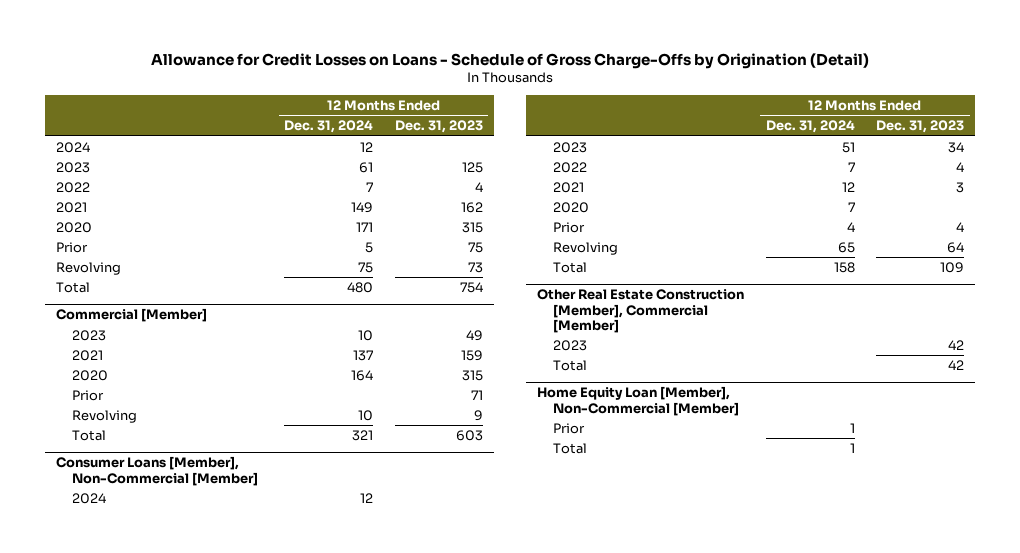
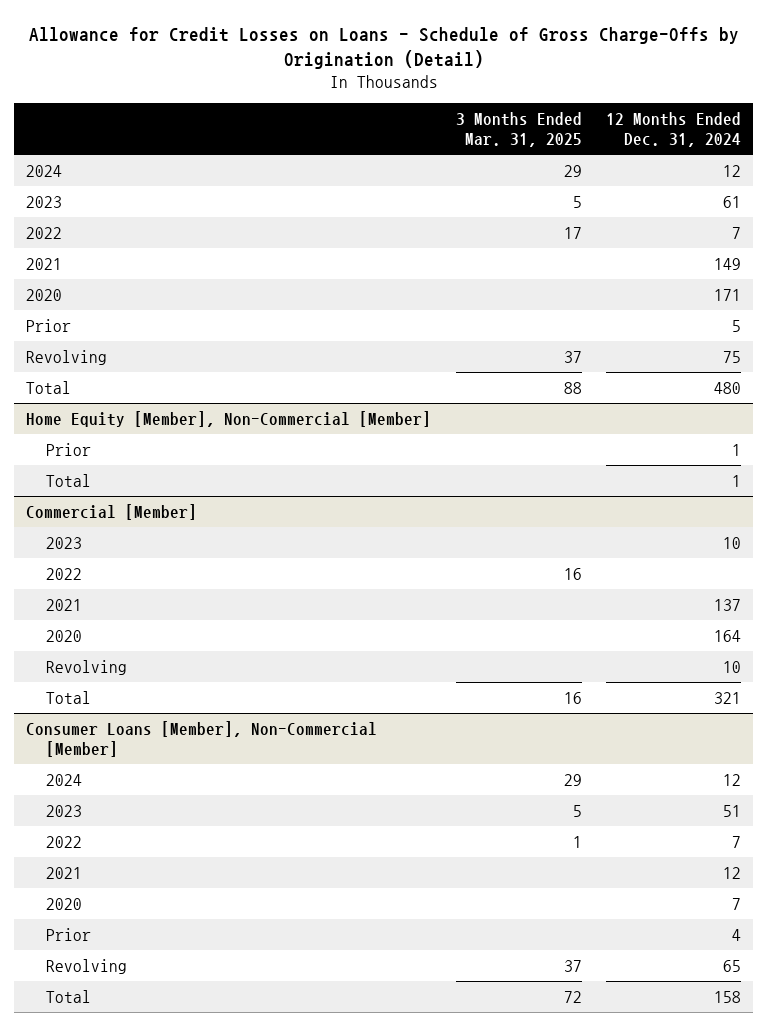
[395,120,484,134] Dec. 31, 2023 -> none
none -> [455,112,582,148] 3 Months Ended Mar. 31, 2025
none -> [26,410,432,427] Home Equity [Member], Non-Commercial [Member]
none -> [46,442,92,456] Prior
none -> [46,473,92,487] Total
none -> [46,567,83,580] 2022
[71,389,104,401] Prior -> none
[537,289,745,333] Other Real Estate Construction [Member], Commercial [Member] -> none
[553,339,588,351] 2023 -> none
[553,359,588,371] Total -> none
[537,386,740,416] Home Equity Loan [Member], Non-Commercial [Member] -> none
[553,422,586,434] Prior -> none
[553,442,588,454] Total -> none

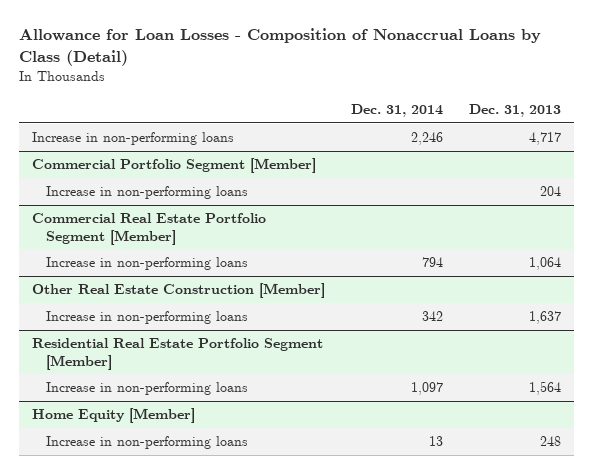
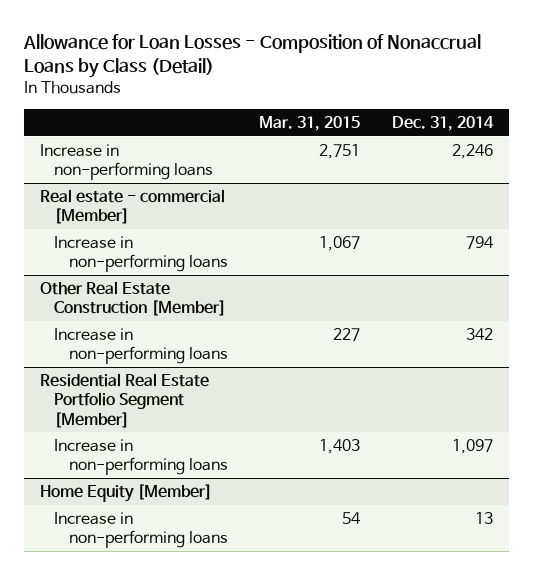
[468,103,561,117] Dec. 31, 2013 -> none
none -> [259,115,361,131] Mar. 31, 2015
[31,158,316,174] Commercial Portfolio Segment [Member] -> none
[46,186,249,200] Increase in non-performing loans -> none
[31,213,266,245] Commercial Real Estate Portfolio Segment [Member] -> [39,189,225,225] Real estate - commercial [Member]

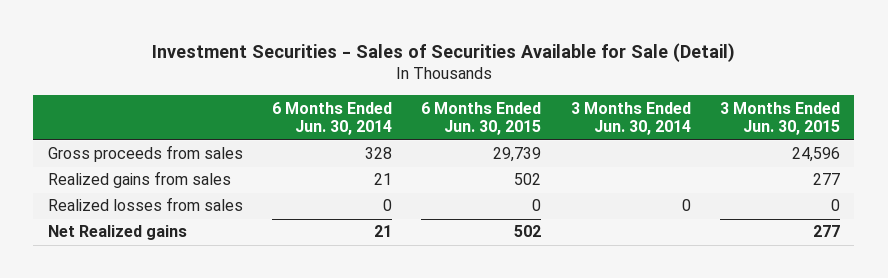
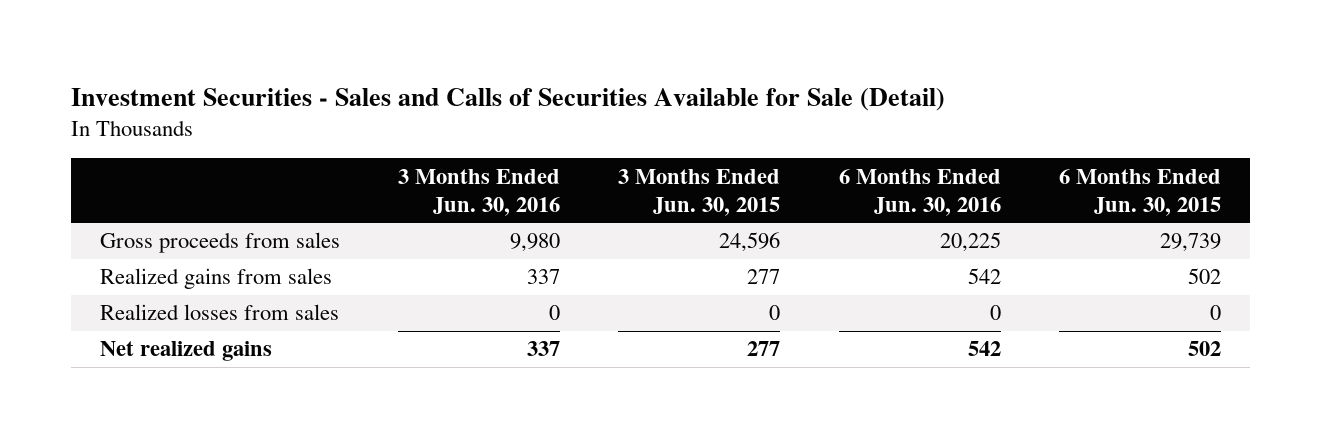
[151,43,735,63] Investment Securities - Sales of Securities Available for Sale (Detail) -> [70,87,945,111] Investment Securities - Sales and Calls of Securities Available for Sale (Detail)
[272,101,393,136] 6 Months Ended Jun. 30, 2014 -> none
[570,101,691,136] 3 Months Ended Jun. 30, 2014 -> none
none -> [398,168,561,216] 3 Months Ended Jun. 30, 2016
none -> [838,168,1001,216] 6 Months Ended Jun. 30, 2016
[48,225,188,241] Net Realized gains -> [99,341,272,362] Net realized gains

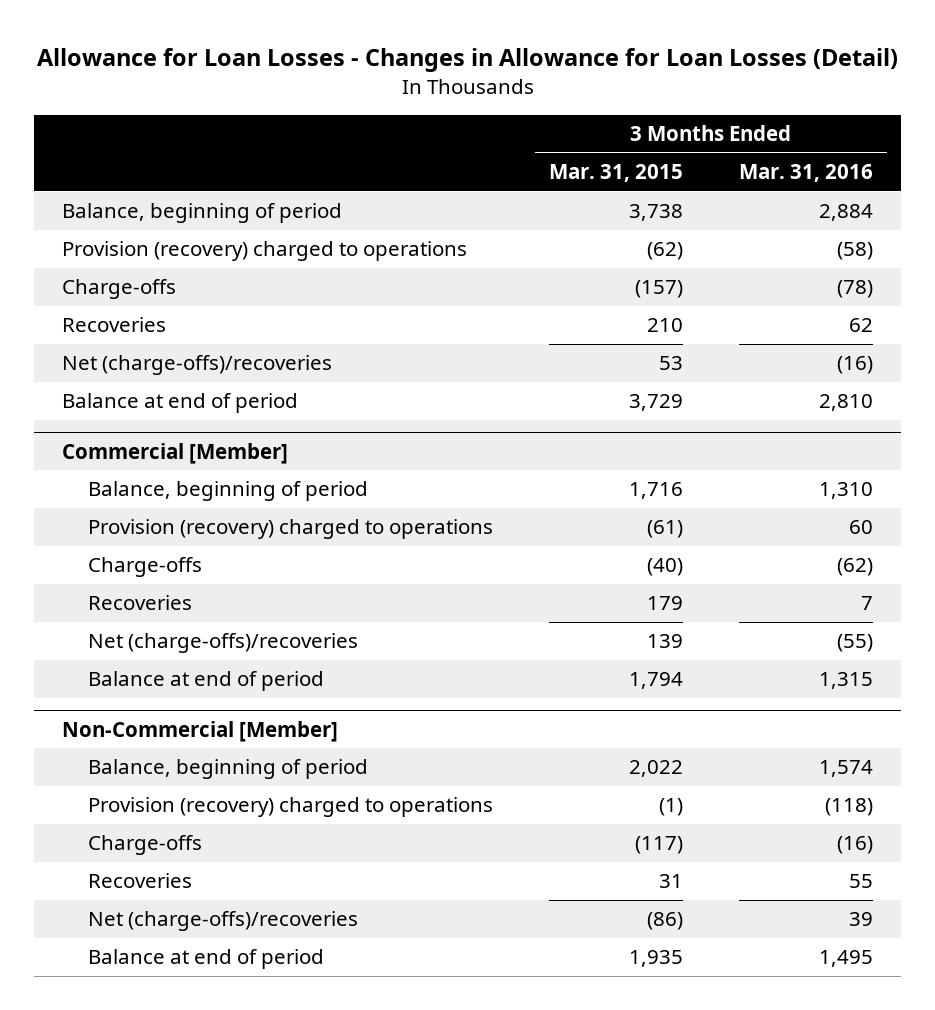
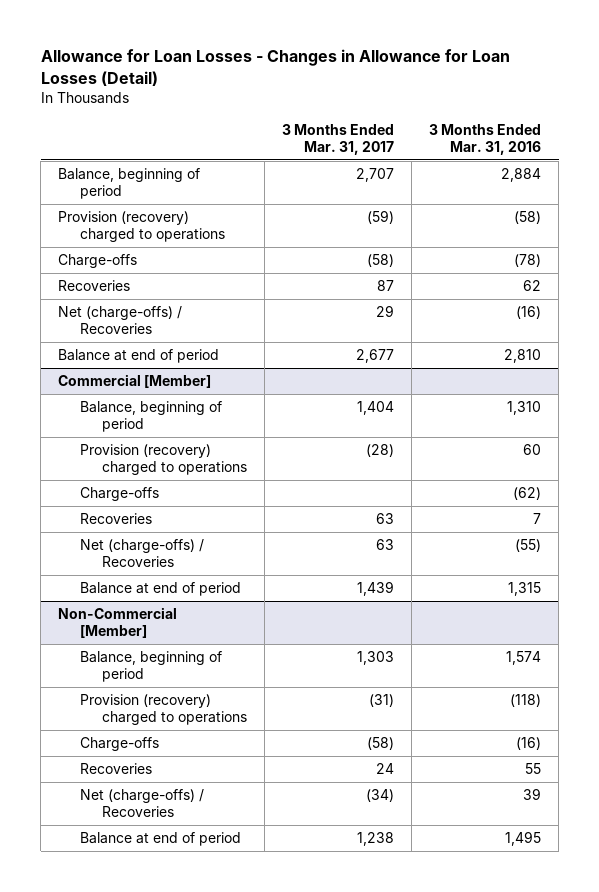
[549,164,684,183] Mar. 31, 2015 -> none
none -> [281,123,394,155] 3 Months Ended Mar. 31, 2017
[62,355,333,376] Net (charge-offs)/recoveries -> [58,306,183,335] Net (charge-offs) / Recoveries
[88,633,359,654] Net (charge-offs)/recoveries -> [80,539,205,568] Net (charge-offs) / Recoveries
[88,911,359,932] Net (charge-offs)/recoveries -> [80,789,205,818] Net (charge-offs) / Recoveries

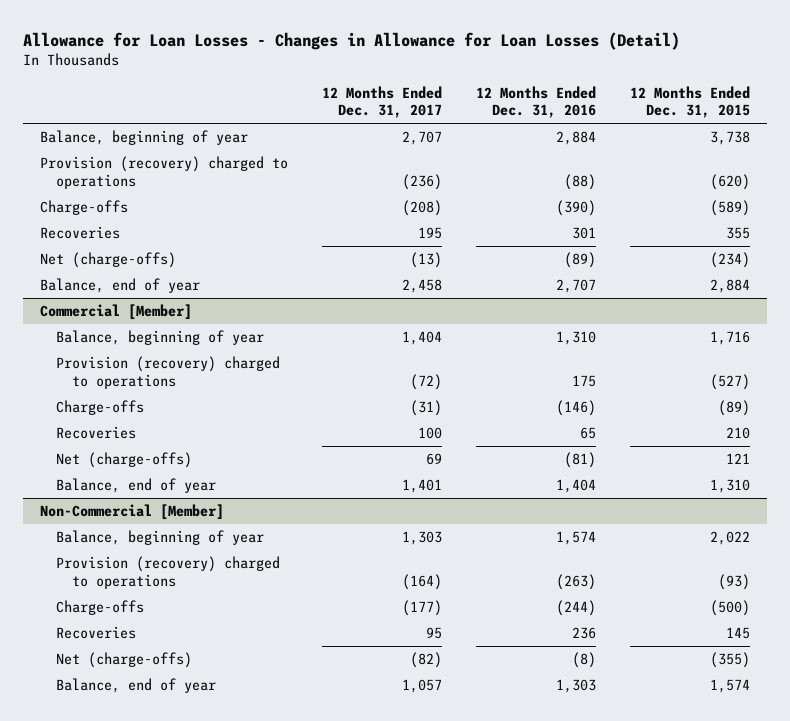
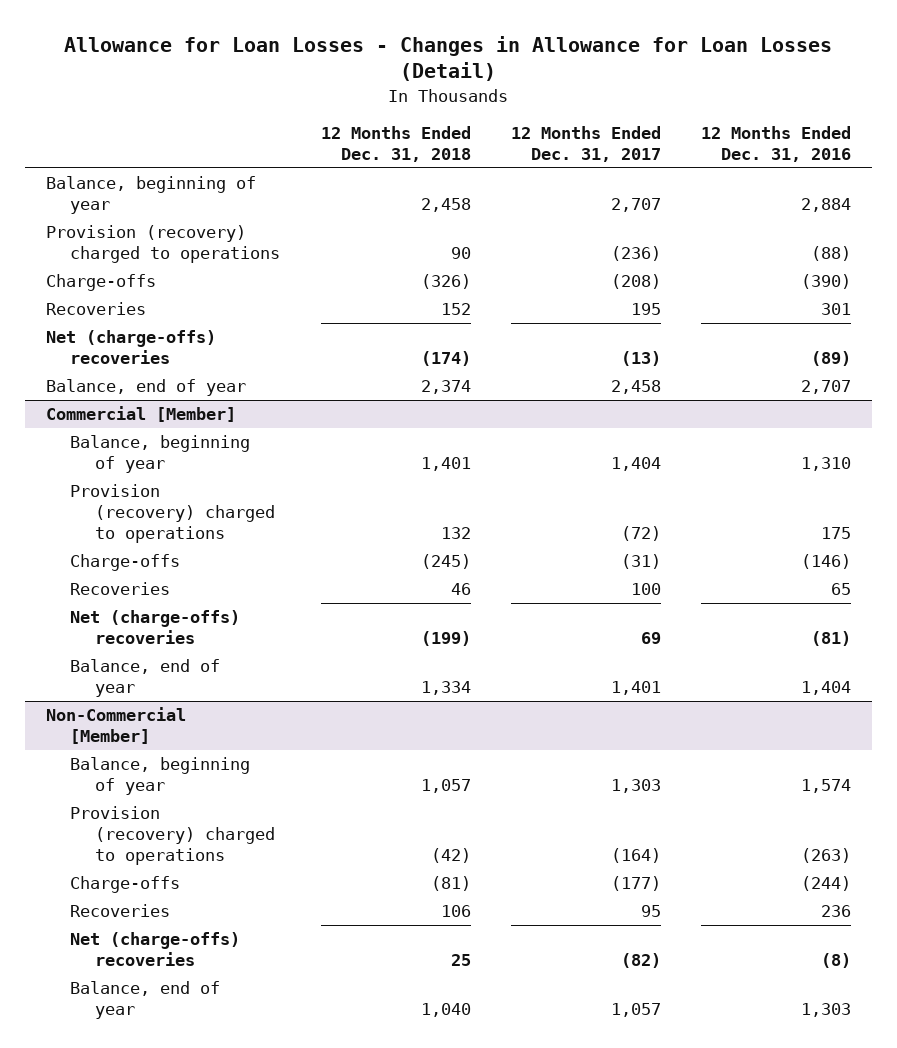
[629,85,750,119] 12 Months Ended Dec. 31, 2015 -> none
none -> [320,125,471,162] 12 Months Ended Dec. 31, 2018
[39,252,176,269] Net (charge-offs) -> [45,330,216,365] Net (charge-offs) recoveries
[55,452,192,469] Net (charge-offs) -> [70,610,241,645] Net (charge-offs) recoveries
[55,652,192,669] Net (charge-offs) -> [70,932,241,967] Net (charge-offs) recoveries

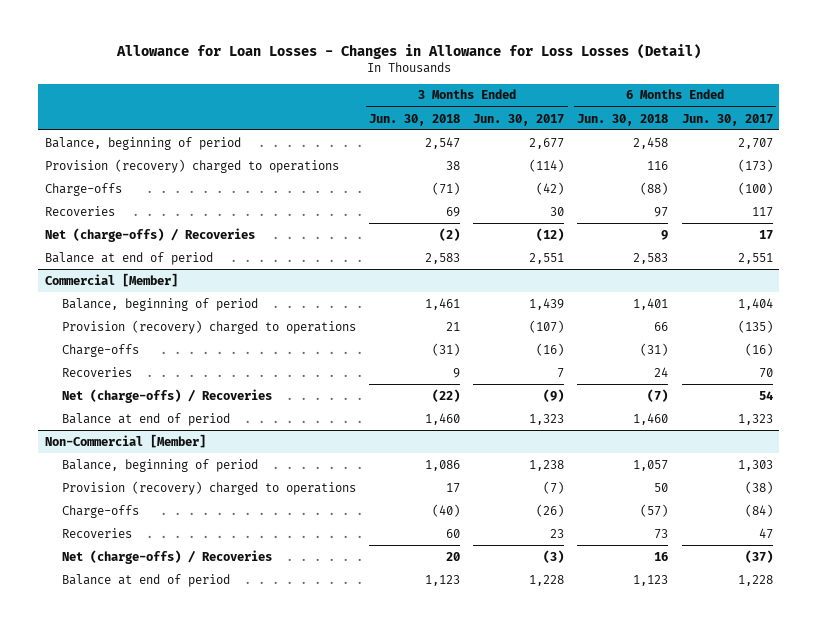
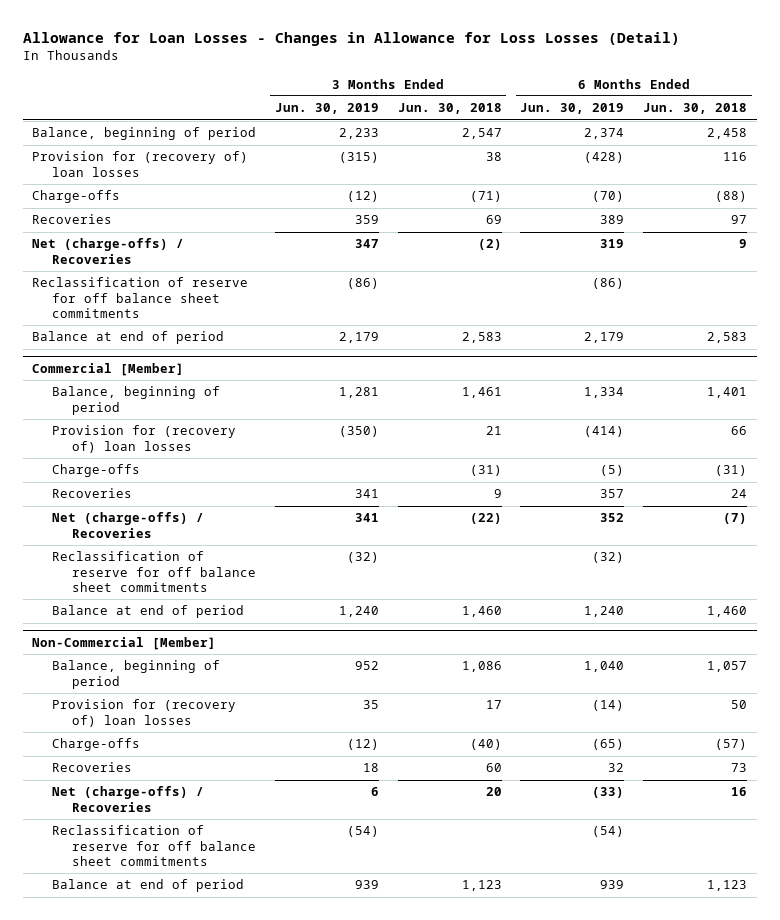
[473,113,565,126] Jun. 30, 2017 -> none
[681,113,773,126] Jun. 30, 2017 -> none
none -> [275,103,380,115] Jun. 30, 2019
none -> [520,103,625,115] Jun. 30, 2019
[44,158,339,173] Provision (recovery) charged to operations -> [32,151,249,177] Provision for (recovery of) loan losses
none -> [32,277,249,318] Reclassification of reserve for off balance sheet commitments
[62,319,357,334] Provision (recovery) charged to operations -> [52,425,237,453] Provision for (recovery of) loan losses
none -> [52,551,257,592] Reclassification of reserve for off balance sheet commitments
[62,480,357,495] Provision (recovery) charged to operations -> [52,699,237,727] Provision for (recovery of) loan losses
none -> [52,825,257,866] Reclassification of reserve for off balance sheet commitments

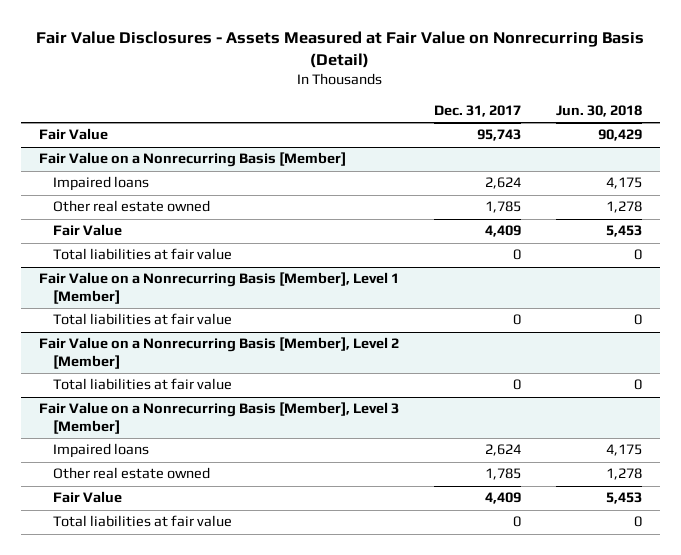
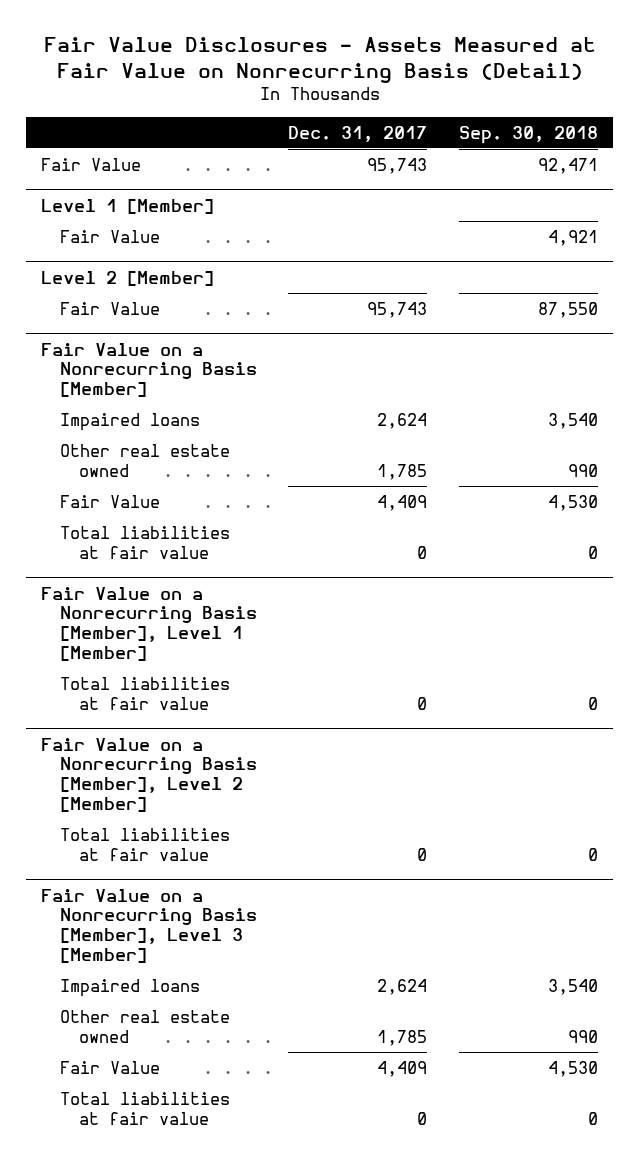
[555,105,642,118] Jun. 30, 2018 -> none
none -> [458,125,598,144] Sep. 30, 2018
none -> [41,198,215,214] Level 1 [Member]
none -> [60,229,161,243] Fair Value
none -> [41,270,215,286] Level 2 [Member]
none -> [60,301,161,315] Fair Value

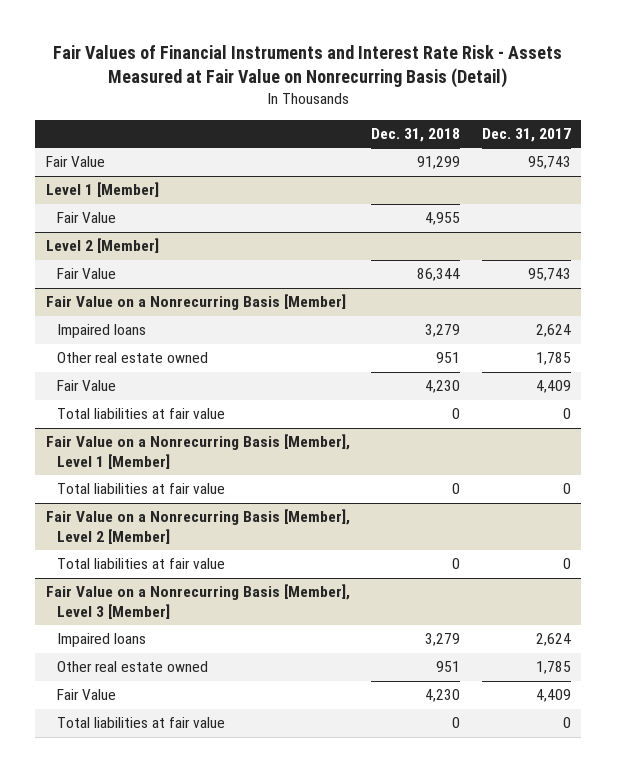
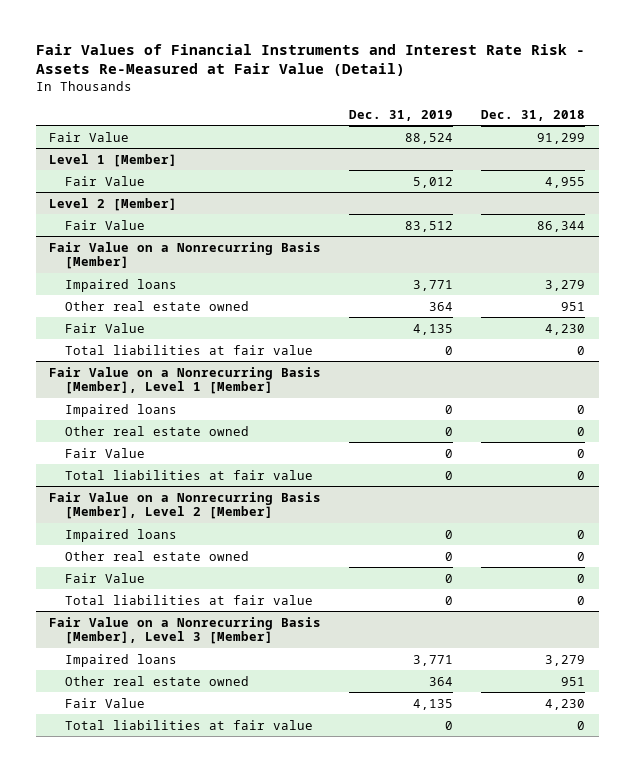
[53,45,563,89] Fair Values of Financial Instruments and Interest Rate Risk - Assets Measured at Fair Value on Nonrecurring Basis (Detail) -> [35,43,585,77] Fair Values of Financial Instruments and Interest Rate Risk - Assets Re-Measured at Fair Value (Detail)
[481,128,571,143] Dec. 31, 2017 -> none
none -> [349,109,454,121] Dec. 31, 2019
none -> [65,403,178,417] Impaired loans
none -> [65,425,250,436] Other real estate owned
none -> [65,447,146,458] Fair Value
none -> [65,528,178,542] Impaired loans
none -> [65,550,250,561] Other real estate owned
none -> [65,572,146,583] Fair Value

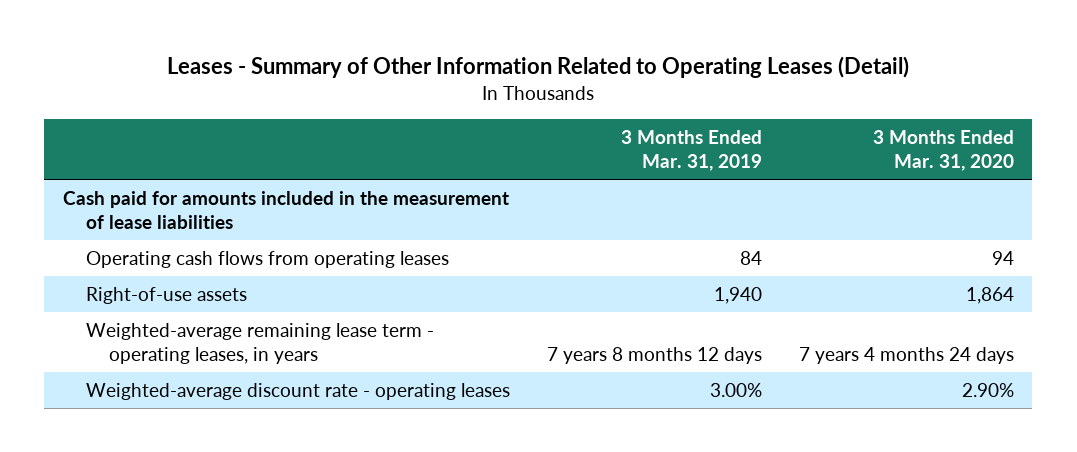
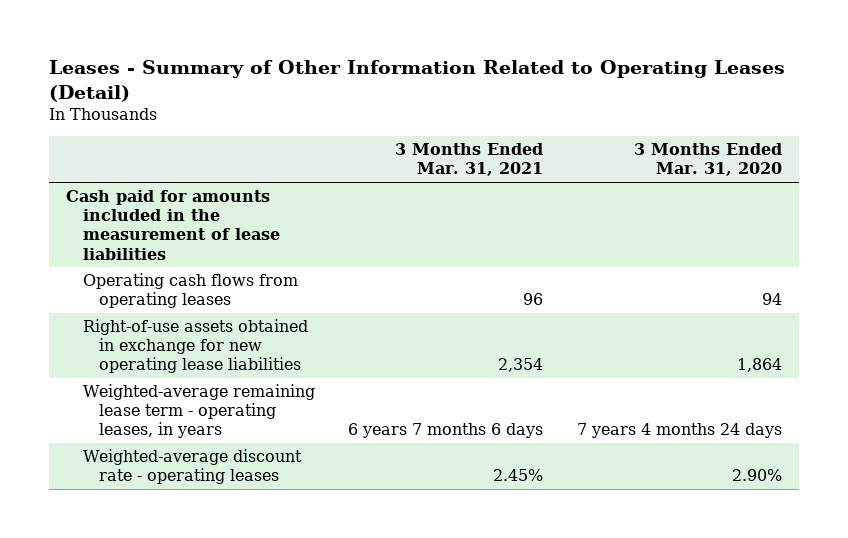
[620,129,762,172] 3 Months Ended Mar. 31, 2019 -> none
none -> [395,143,544,177] 3 Months Ended Mar. 31, 2021
[86,286,248,304] Right-of-use assets -> [82,319,308,374] Right-of-use assets obtained in exchange for new operating lease liabilities

